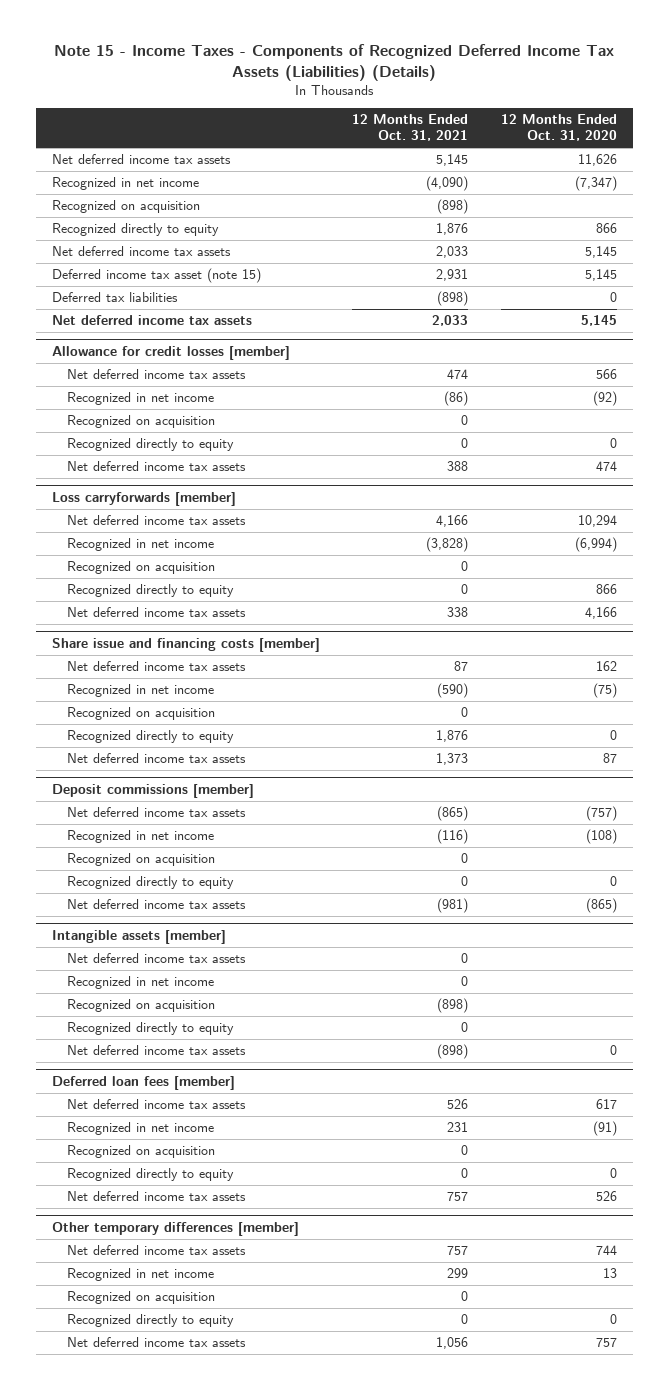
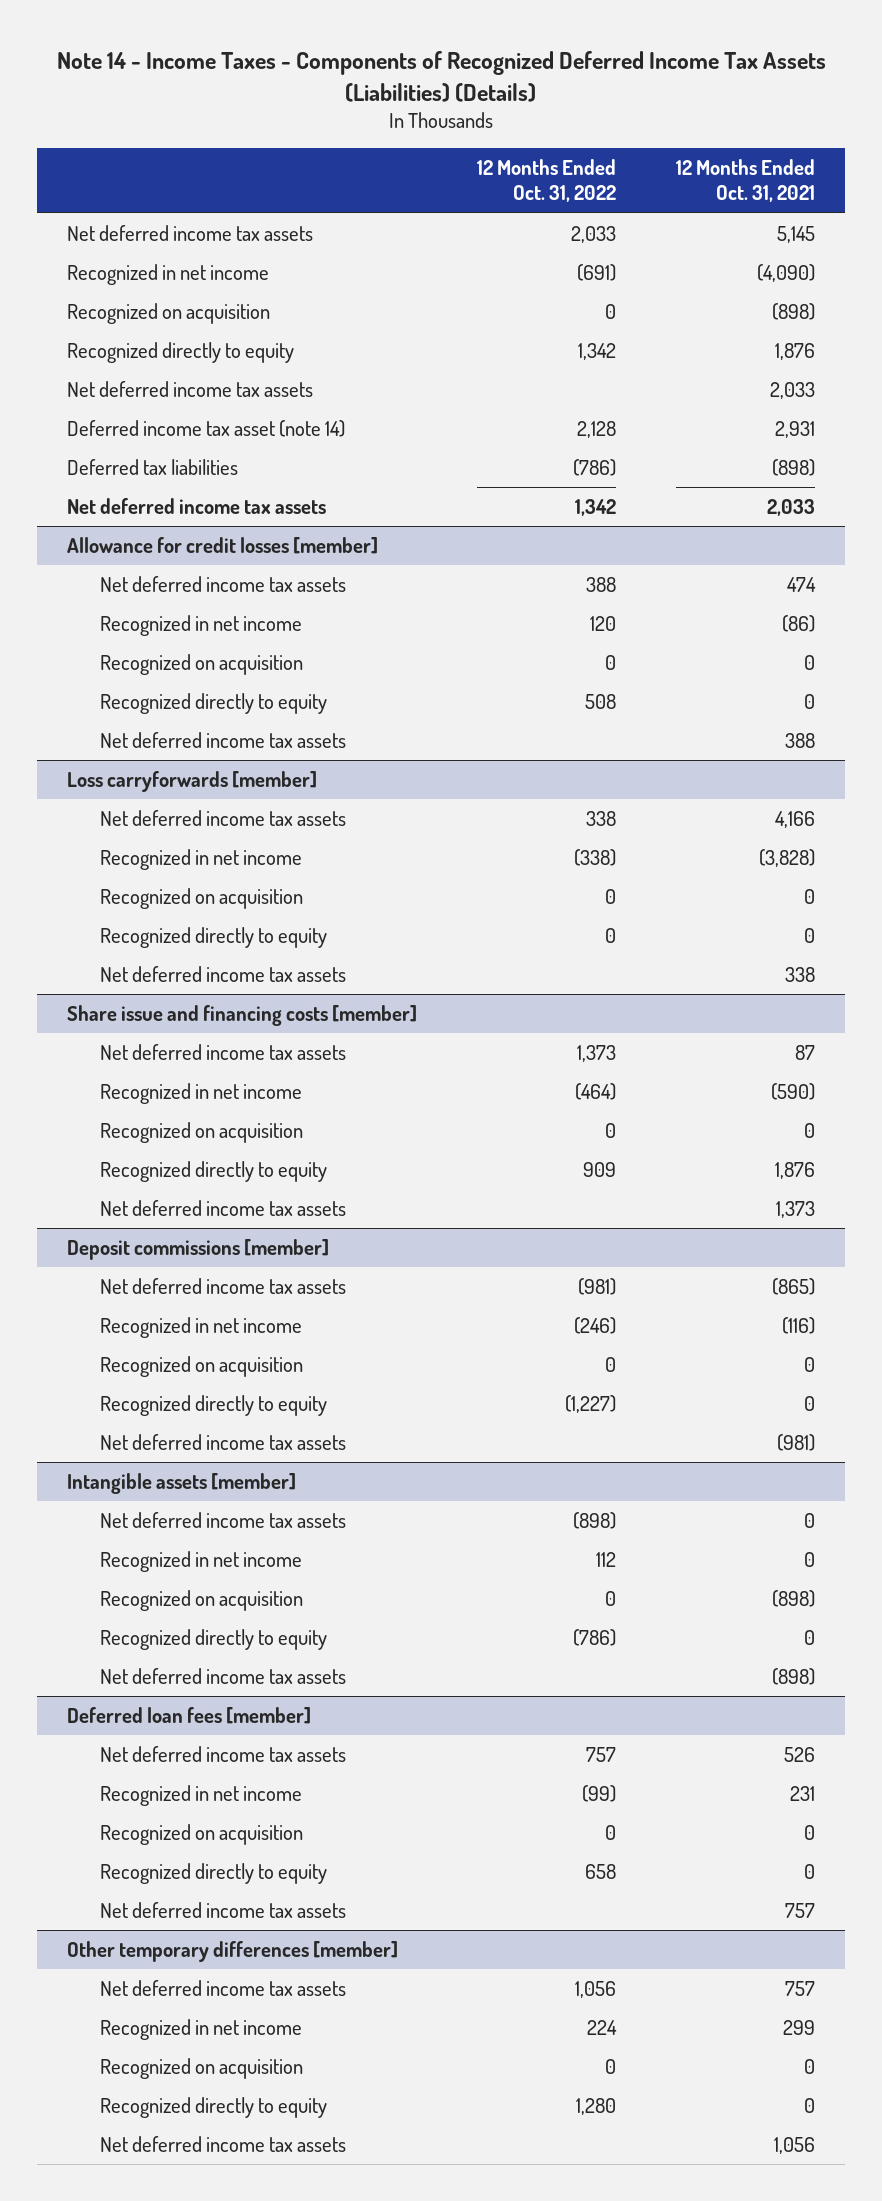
[54,44,615,81] Note 15 - Income Taxes - Components of Recognized Deferred Income Tax Assets (Liabilities) (Details) -> [57,51,827,102] Note 14 - Income Taxes - Components of Recognized Deferred Income Tax Assets (Liabilities) (Details)
[501,114,618,142] 12 Months Ended Oct. 31, 2020 -> none
none -> [477,159,617,203] 12 Months Ended Oct. 31, 2022
[51,268,261,284] Deferred income tax asset (note 15) -> [67,419,346,437] Deferred income tax asset (note 14)

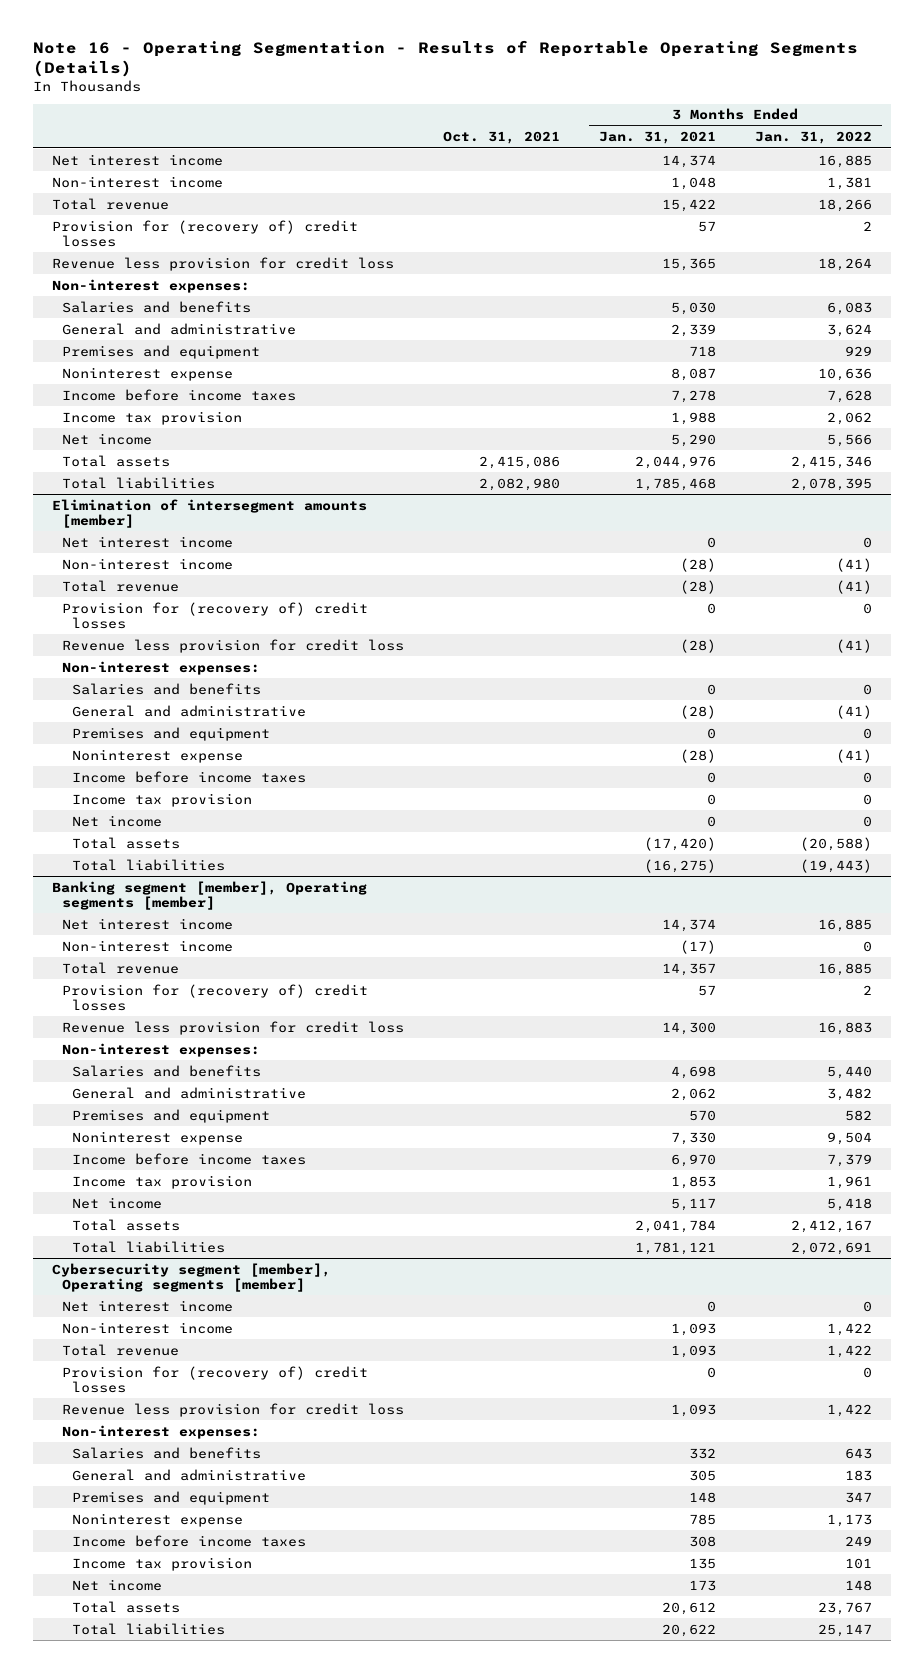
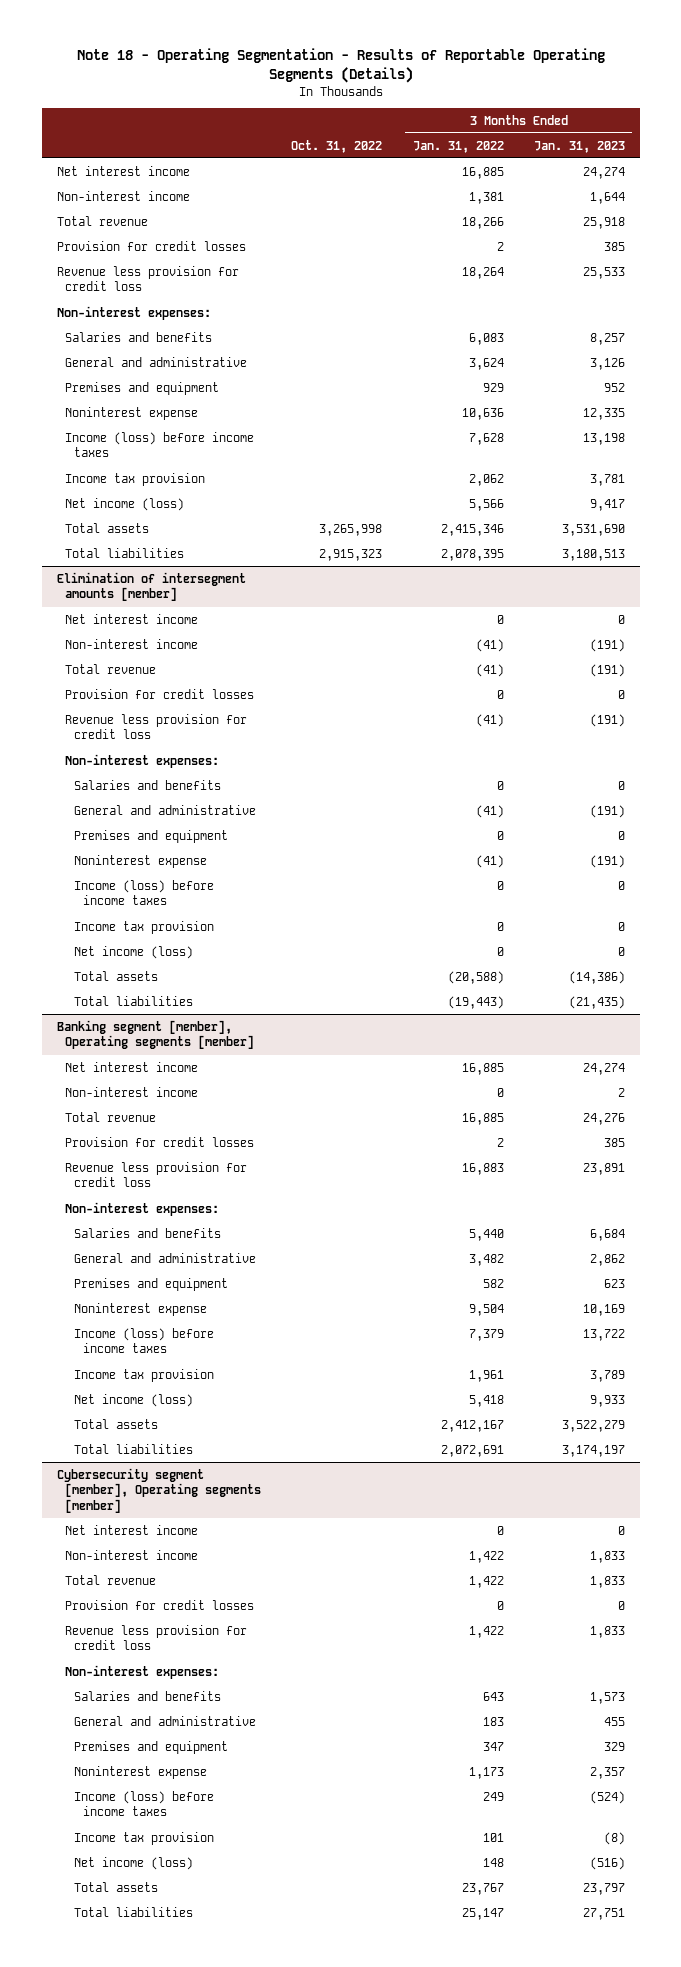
[32,39,858,78] Note 16 - Operating Segmentation - Results of Reportable Operating Segments (Details) -> [76,48,605,84] Note 18 - Operating Segmentation - Results of Reportable Operating Segments (Details)
[443,131,561,145] Oct. 31, 2021 -> none
[599,131,717,145] Jan. 31, 2021 -> none
none -> [291,139,383,153] Oct. 31, 2022
none -> [533,140,625,153] Jan. 31, 2023
[52,219,359,247] Provision for (recovery of) credit losses -> [56,240,246,251] Provision for credit losses
[62,388,297,401] Income before income taxes -> [65,431,255,458] Income (loss) before income taxes
[62,432,153,445] Net income -> [65,497,185,511] Net income (loss)
[62,601,369,629] Provision for (recovery of) credit losses -> [65,688,255,699] Provision for credit losses
[72,770,307,783] Income before income taxes -> [74,879,215,906] Income (loss) before income taxes
[72,814,163,827] Net income -> [74,945,194,959] Net income (loss)
[62,983,369,1011] Provision for (recovery of) credit losses -> [65,1136,255,1147] Provision for credit losses
[72,1152,307,1165] Income before income taxes -> [74,1327,215,1354] Income (loss) before income taxes
[72,1196,163,1209] Net income -> [74,1393,194,1407] Net income (loss)
[62,1365,369,1393] Provision for (recovery of) credit losses -> [65,1599,255,1610] Provision for credit losses
[72,1534,307,1547] Income before income taxes -> [74,1790,215,1817] Income (loss) before income taxes
[72,1578,163,1591] Net income -> [74,1856,194,1870] Net income (loss)

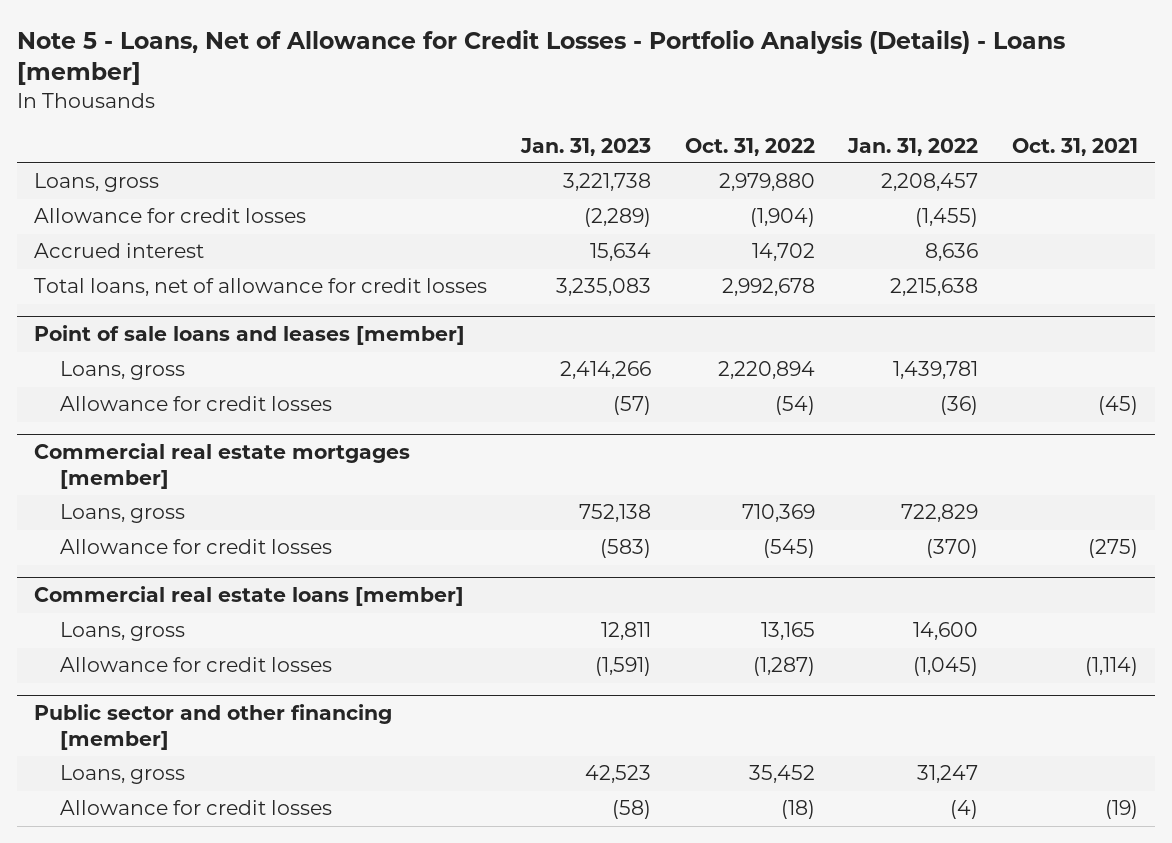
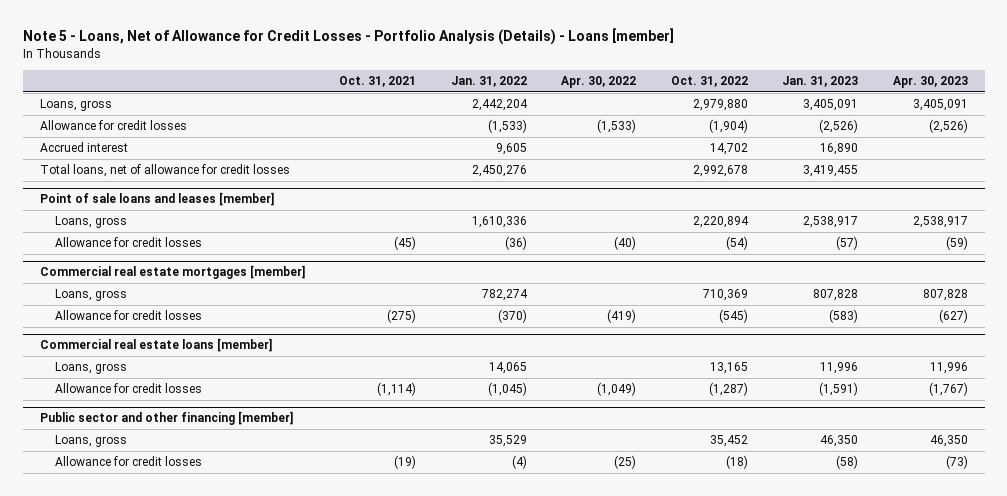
none -> [561,76,637,89] Apr. 30, 2022
none -> [892,76,968,89] Apr. 30, 2023
[562,173,651,192] 3,221,738 -> [803,99,859,112] 3,405,091
[881,173,979,192] 2,208,457 -> [471,99,528,112] 2,442,204
[583,208,651,228] (2,289) -> [819,119,859,134] (2,526)
[915,208,979,228] (1,455) -> [487,119,527,134] (1,533)
[589,243,651,262] 15,634 -> [820,143,859,156] 16,890
[925,243,979,262] 8,636 -> [495,143,527,156] 9,605
[555,278,651,297] 3,235,083 -> [803,165,859,178] 3,419,455
[890,278,979,297] 2,215,638 -> [471,165,527,178] 2,450,276
[559,361,651,380] 2,414,266 -> [803,216,859,229] 2,538,917
[893,361,979,380] 1,439,781 -> [471,216,527,229] 1,610,336
[578,504,651,523] 752,138 -> [813,289,859,302] 807,828
[901,504,979,523] 722,829 -> [481,289,528,302] 782,274
[600,622,651,641] 12,811 -> [820,362,859,375] 11,996
[913,622,979,641] 14,600 -> [488,362,527,375] 14,065
[584,765,651,784] 42,523 -> [820,435,859,448] 46,350
[917,765,979,784] 31,247 -> [488,435,527,448] 35,529

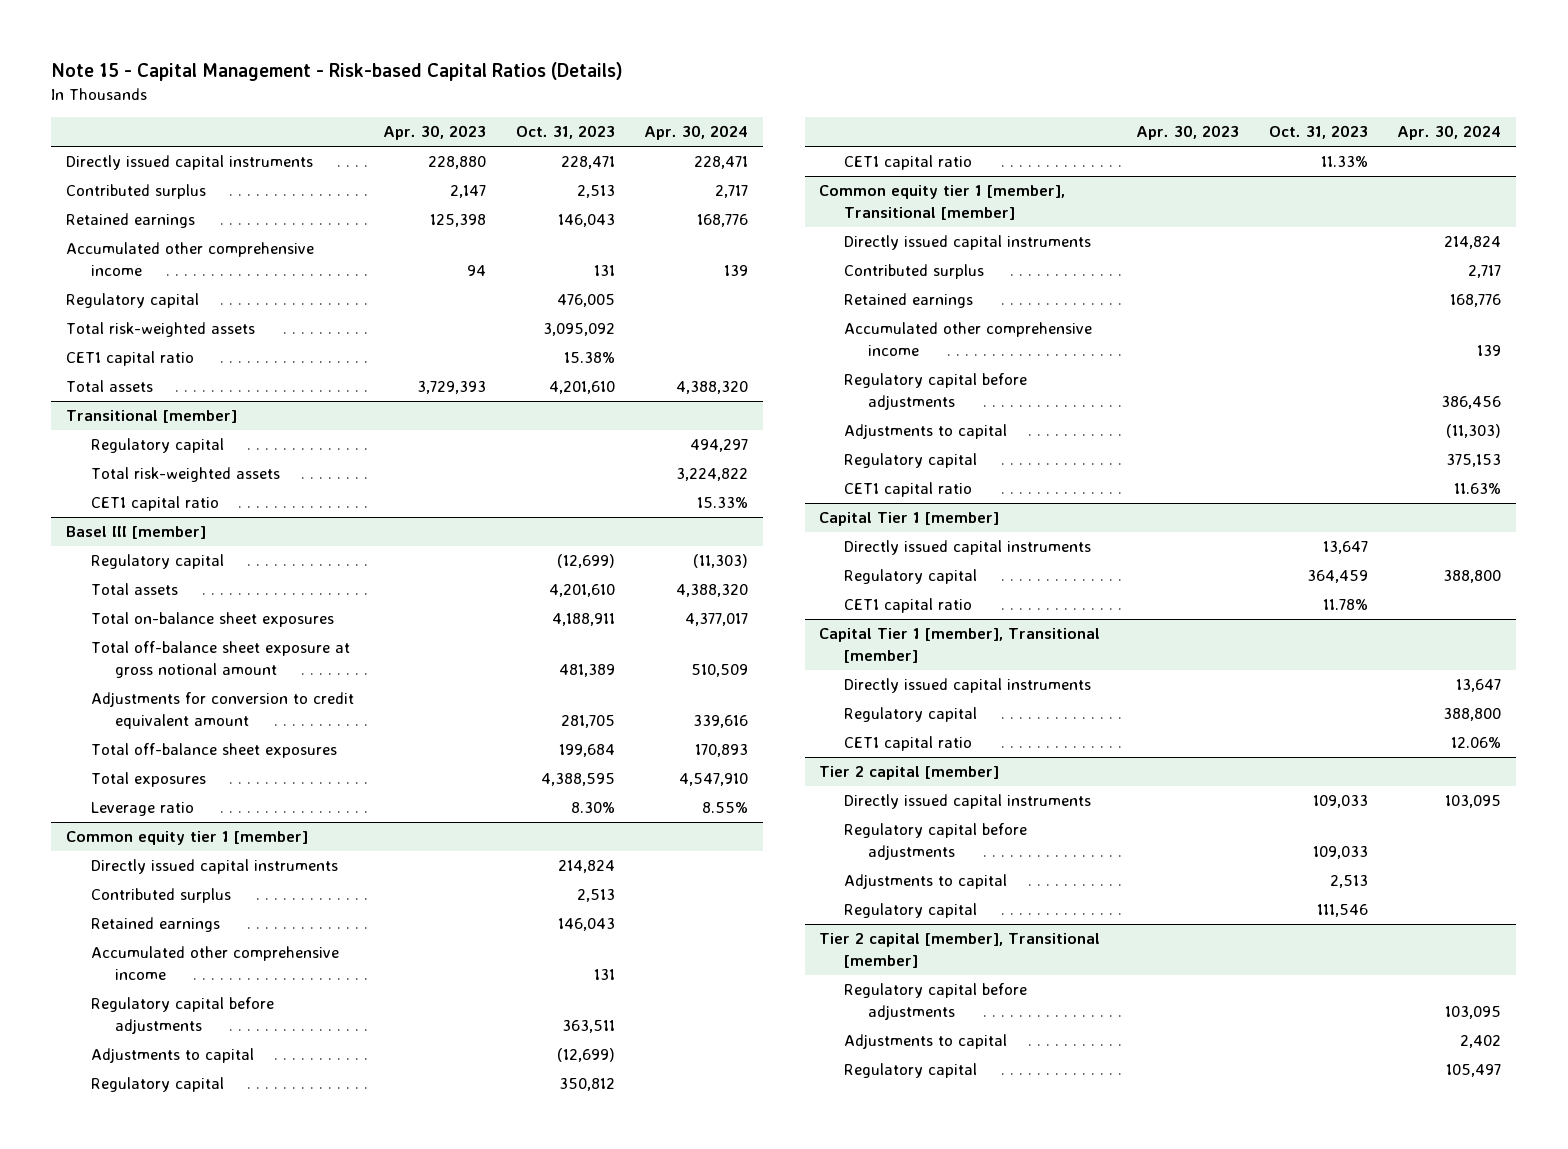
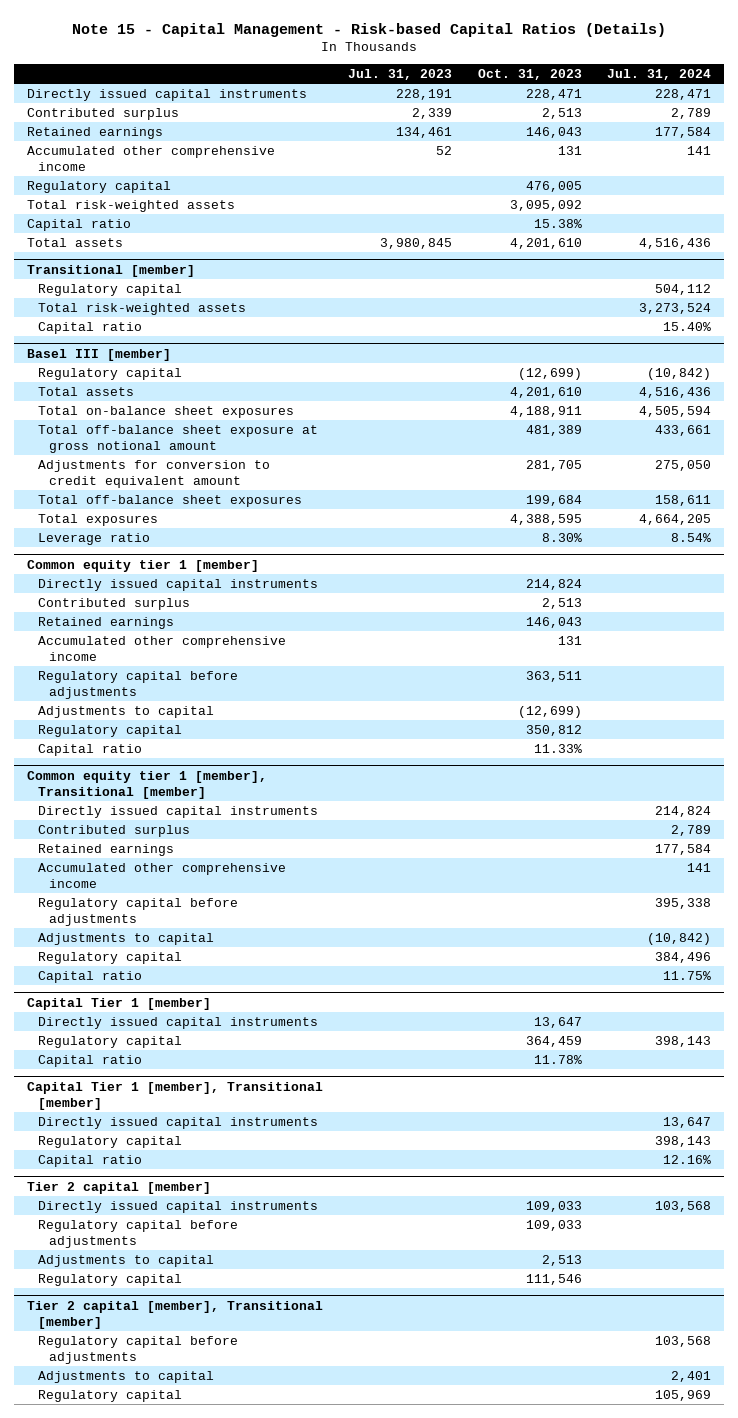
[383,125,487,141] Apr. 30, 2023 -> none
[644,125,749,141] Apr. 30, 2024 -> none
none -> [348,68,453,80] Jul. 31, 2023
none -> [607,68,712,80] Jul. 31, 2024
[66,351,195,367] CET1 capital ratio -> [26,218,131,231] Capital ratio
[90,496,219,512] CET1 capital ratio -> [37,321,142,334] Capital ratio
[843,155,972,171] CET1 capital ratio -> [37,743,142,756] Capital ratio
[843,482,972,498] CET1 capital ratio -> [37,970,142,983] Capital ratio
[843,598,972,614] CET1 capital ratio -> [37,1054,142,1067] Capital ratio
[843,736,972,752] CET1 capital ratio -> [37,1154,142,1167] Capital ratio

